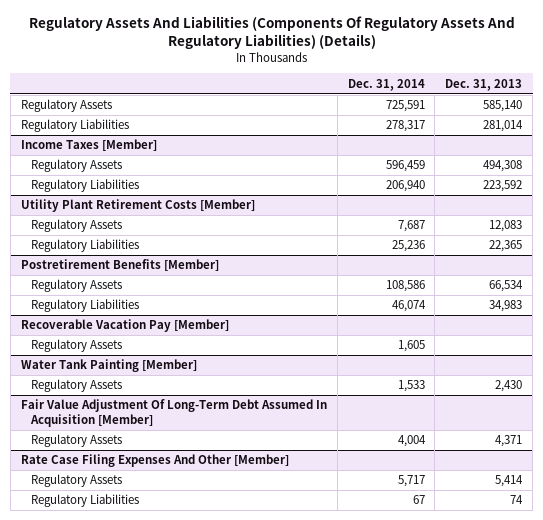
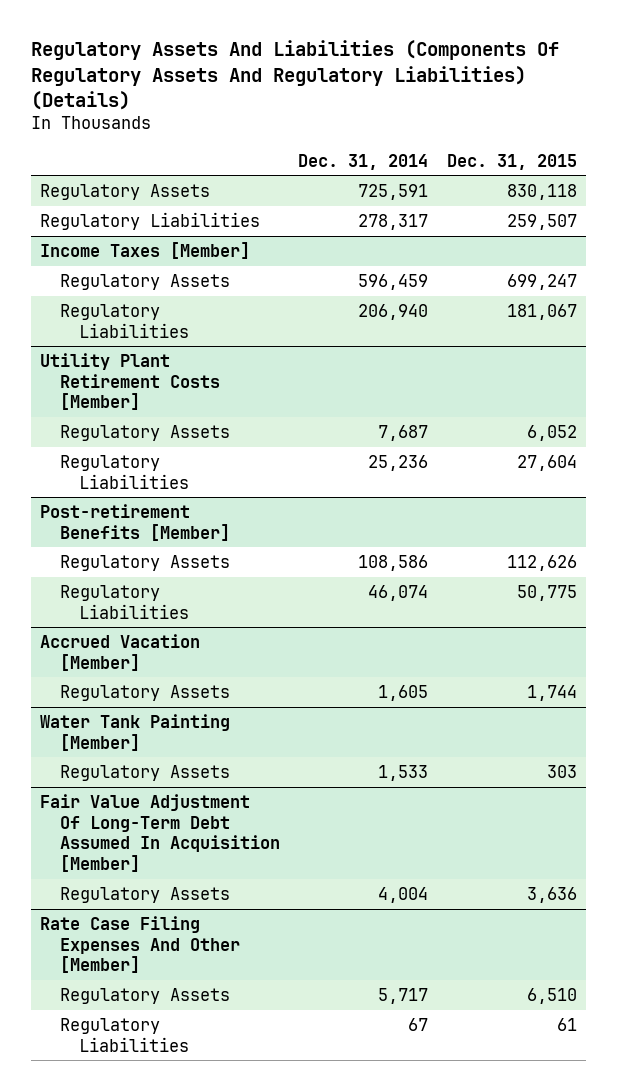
[445,78,523,91] Dec. 31, 2013 -> none
none -> [446,153,577,170] Dec. 31, 2015
[20,259,219,272] Postretirement Benefits [Member] -> [40,503,230,541] Post-retirement Benefits [Member]
[20,319,229,333] Recoverable Vacation Pay [Member] -> [40,633,201,671] Accrued Vacation [Member]

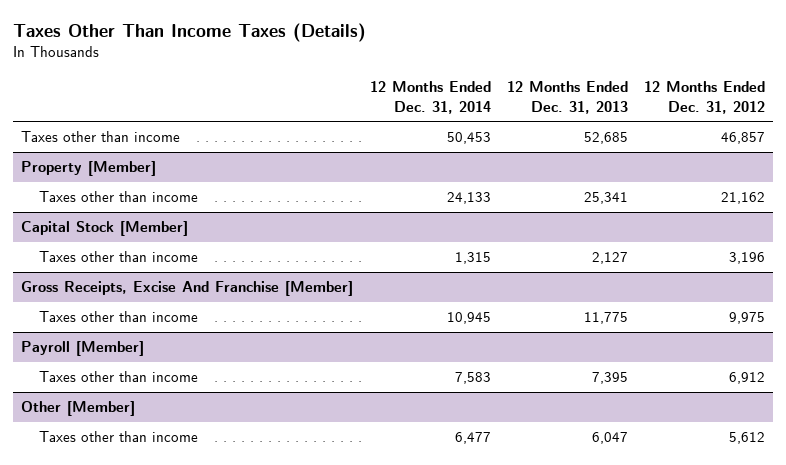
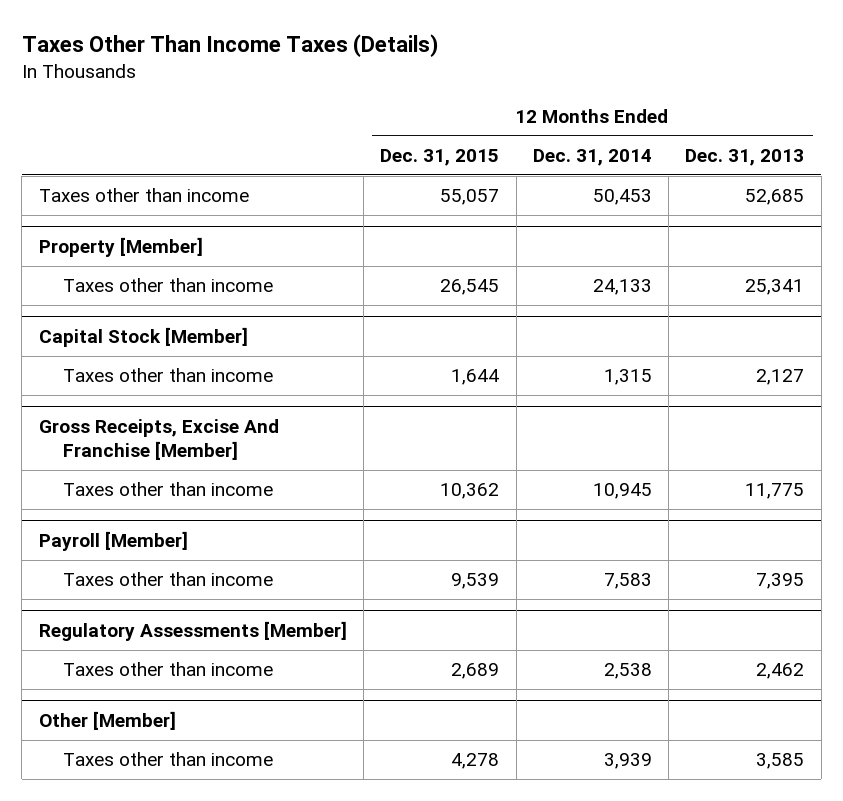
[643,81,765,114] 12 Months Ended Dec. 31, 2012 -> none
none -> [380,149,500,167] Dec. 31, 2015
none -> [38,621,347,642] Regulatory Assessments [Member]
none -> [62,662,273,677] Taxes other than income
[454,432,491,445] 6,477 -> [603,753,652,770] 3,939
[591,432,628,445] 6,047 -> [756,753,805,770] 3,585

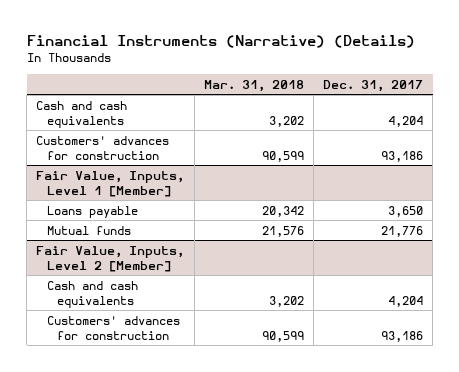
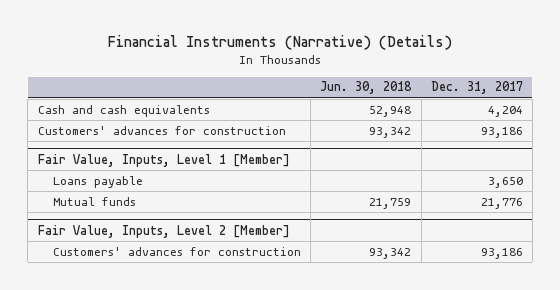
[203,79,304,92] Mar. 31, 2018 -> none
none -> [320,81,413,95] Jun. 30, 2018
[46,280,138,308] Cash and cash equivalents -> none

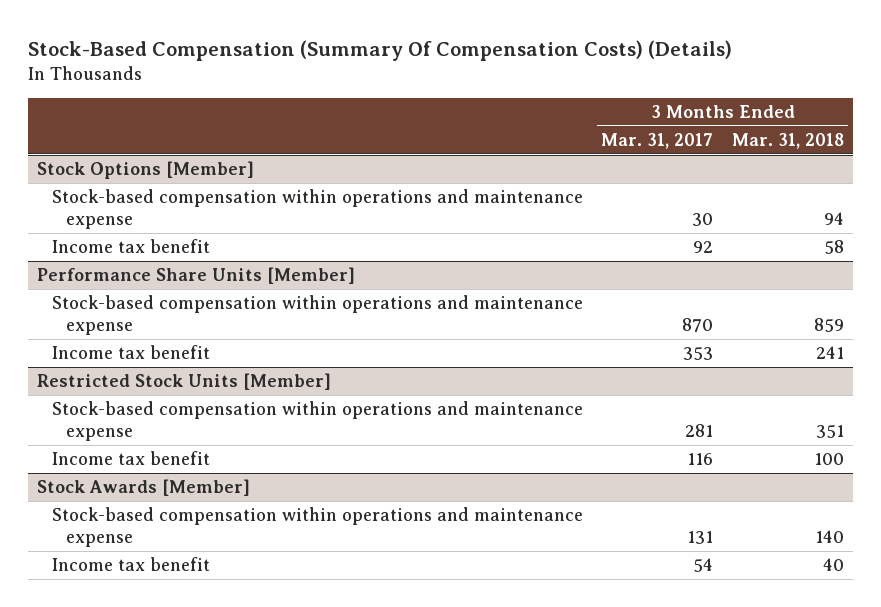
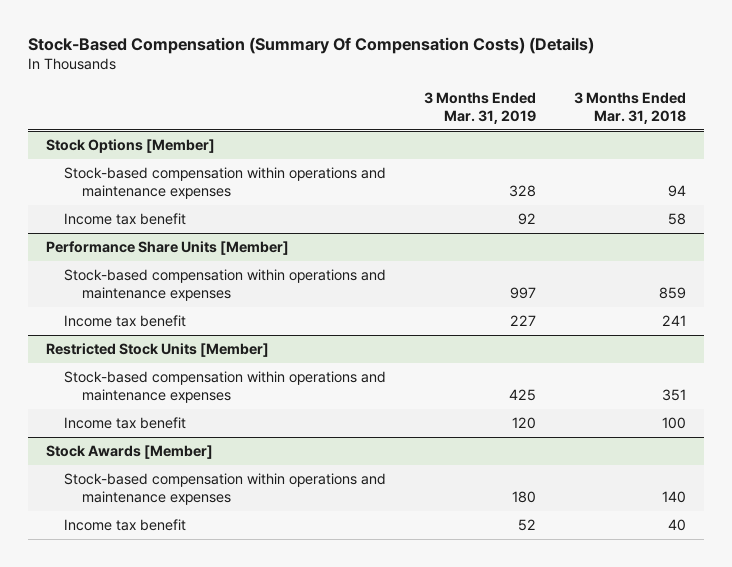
[601,132,714,149] Mar. 31, 2017 -> none
none -> [423,91,536,124] 3 Months Ended Mar. 31, 2019
[51,189,583,229] Stock-based compensation within operations and maintenance expense -> [64,166,387,200] Stock-based compensation within operations and maintenance expenses
[51,295,583,335] Stock-based compensation within operations and maintenance expense -> [64,268,387,302] Stock-based compensation within operations and maintenance expenses
[51,401,583,441] Stock-based compensation within operations and maintenance expense -> [64,370,387,404] Stock-based compensation within operations and maintenance expenses
[51,507,583,547] Stock-based compensation within operations and maintenance expense -> [64,472,387,506] Stock-based compensation within operations and maintenance expenses

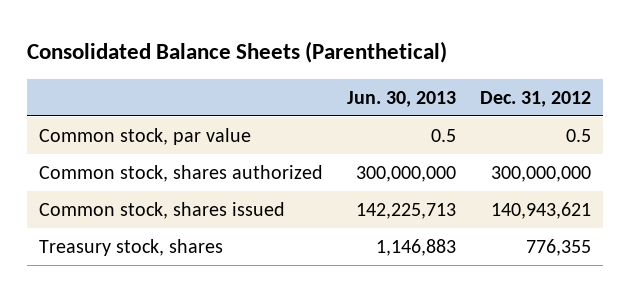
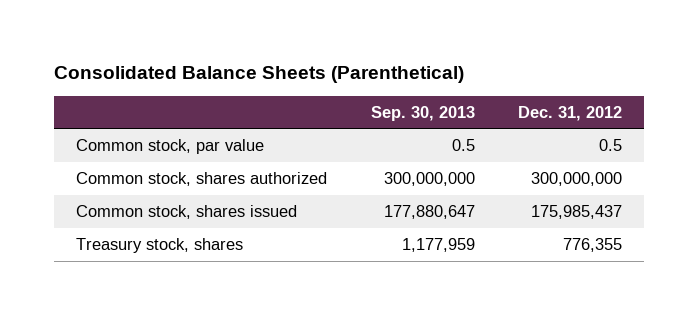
[347,90,457,107] Jun. 30, 2013 -> none
none -> [370,105,475,121] Sep. 30, 2013
[491,202,592,220] 140,943,621 -> [531,205,623,220] 175,985,437

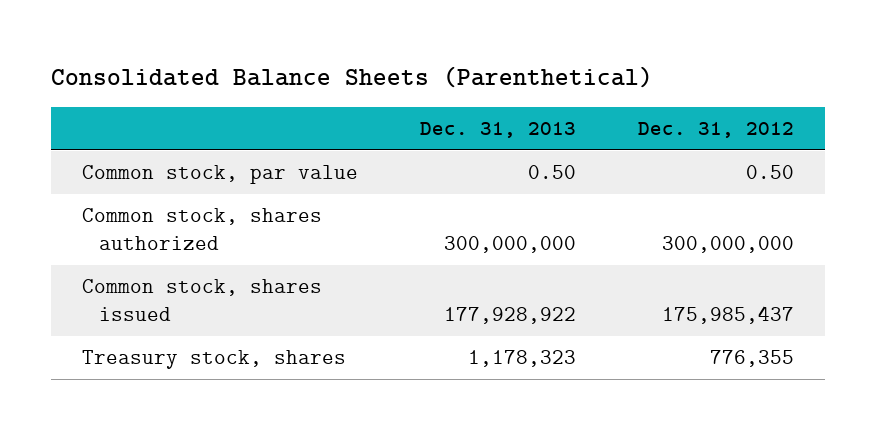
[370,105,475,121] Sep. 30, 2013 -> none
none -> [419,121,576,138] Dec. 31, 2013
[599,139,623,152] 0.5 -> [746,165,795,180] 0.50

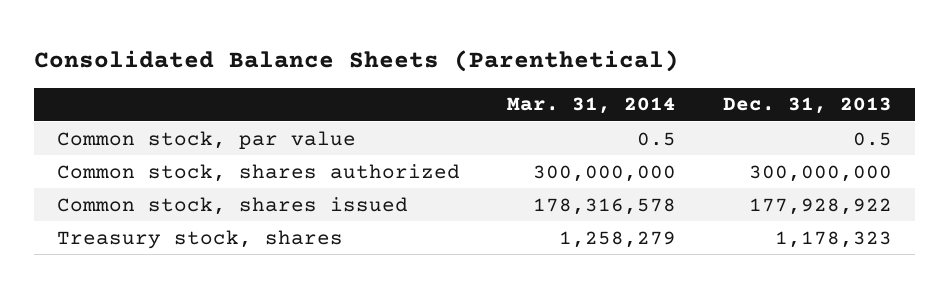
[638,121,795,138] Dec. 31, 2012 -> none
none -> [507,97,677,115] Mar. 31, 2014
[527,165,576,180] 0.50 -> [852,131,892,146] 0.5

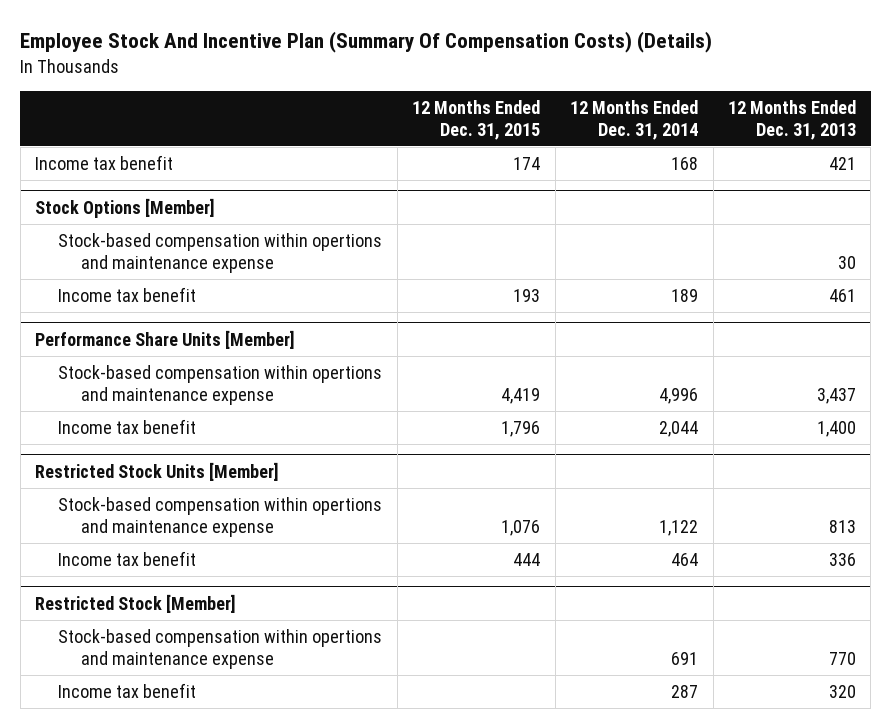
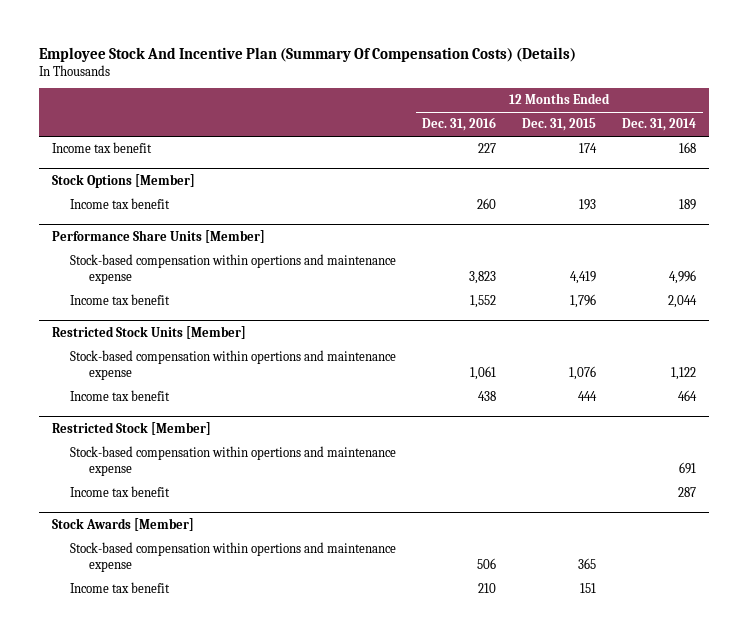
[728,99,857,140] 12 Months Ended Dec. 31, 2013 -> none
none -> [422,117,497,132] Dec. 31, 2016
[58,232,383,273] Stock-based compensation within opertions and maintenance expense -> none
none -> [52,518,195,532] Stock Awards [Member]
none -> [70,542,397,573] Stock-based compensation within opertions and maintenance expense
none -> [70,582,171,594] Income tax benefit

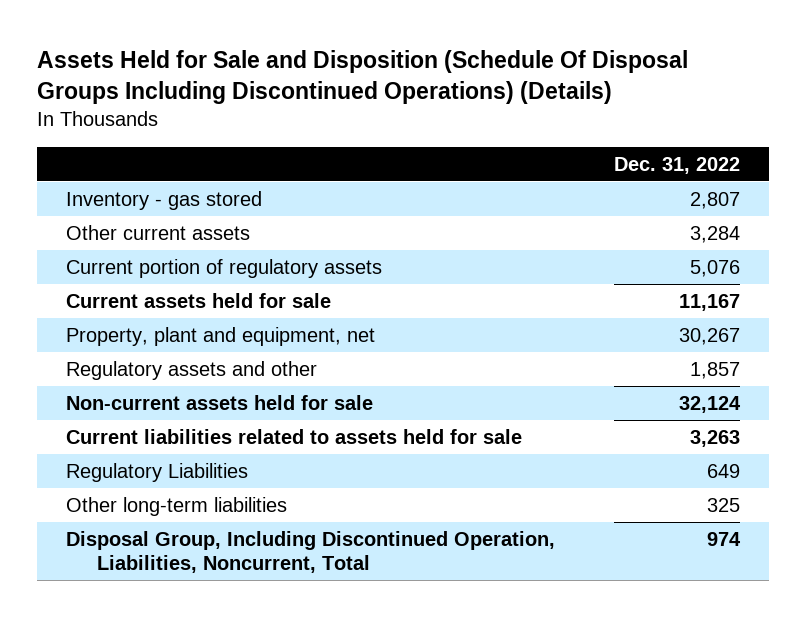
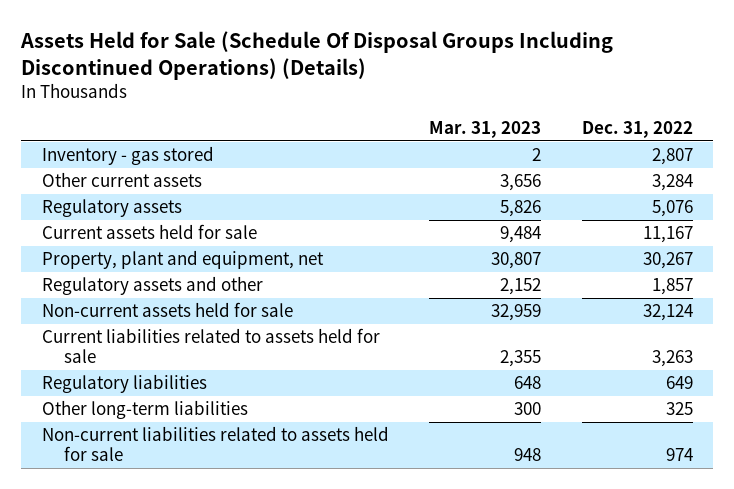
[36,50,688,105] Assets Held for Sale and Disposition (Schedule Of Disposal Groups Including Discontinued Operations) (Details) -> [20,30,614,80] Assets Held for Sale (Schedule Of Disposal Groups Including Discontinued Operations) (Details)
none -> [429,121,542,139] Mar. 31, 2023
[66,259,383,279] Current portion of regulatory assets -> [41,199,182,218] Regulatory assets
[66,463,249,483] Regulatory Liabilities -> [41,374,207,394] Regulatory liabilities
[66,531,556,574] Disposal Group, Including Discontinued Operation, Liabilities, Noncurrent, Total -> [41,426,389,462] Non-current liabilities related to assets held for sale

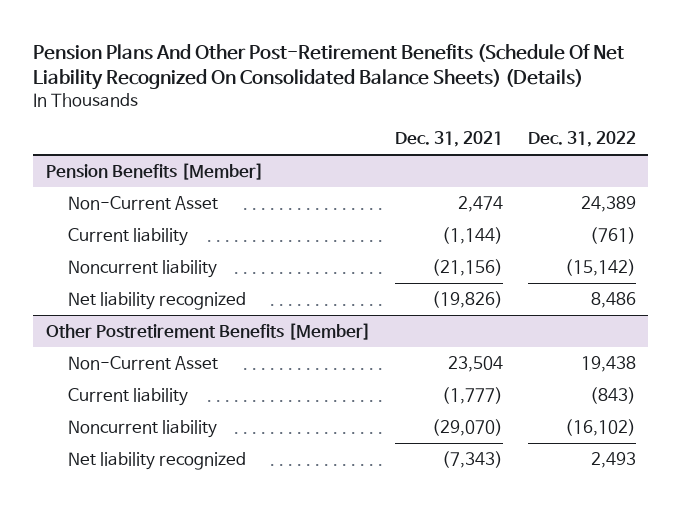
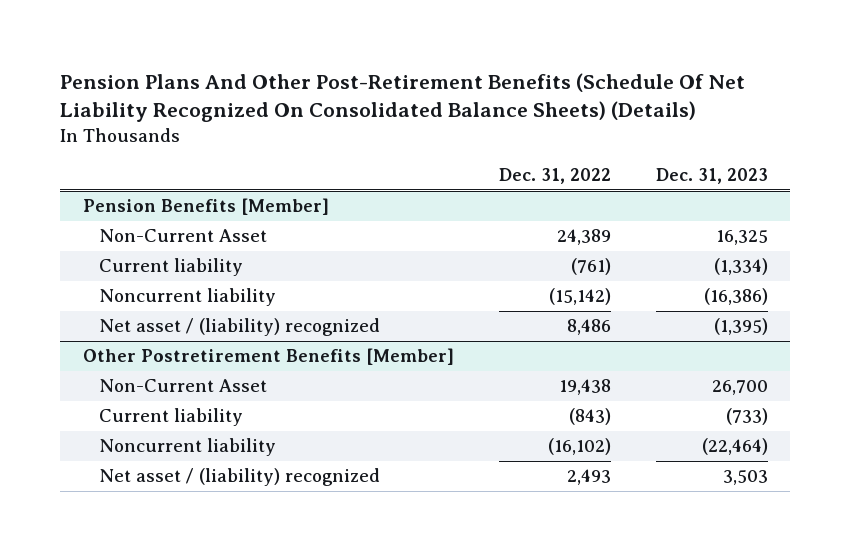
[395,131,504,148] Dec. 31, 2021 -> none
none -> [655,168,768,185] Dec. 31, 2023
[68,291,247,310] Net liability recognized -> [99,318,381,337] Net asset / (liability) recognized
[68,451,247,470] Net liability recognized -> [99,468,381,487] Net asset / (liability) recognized

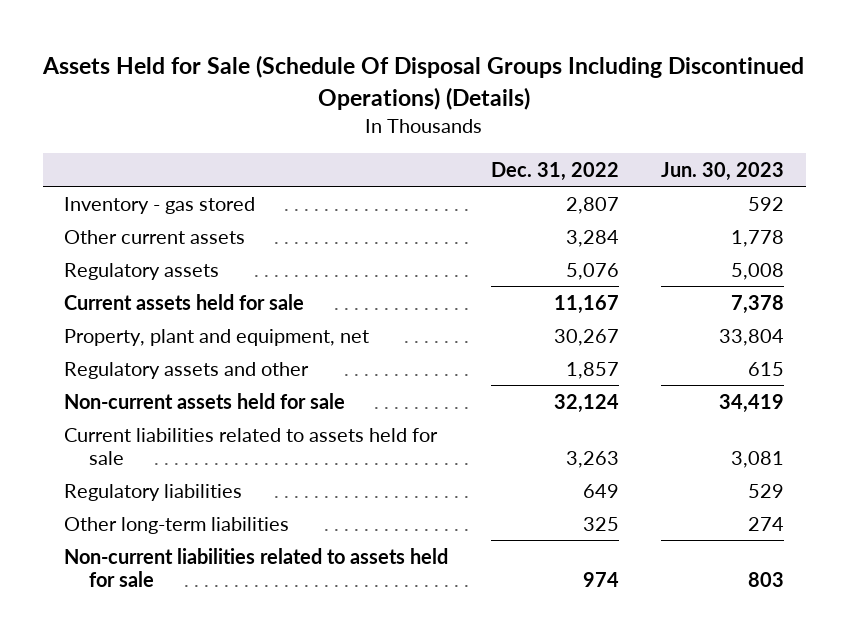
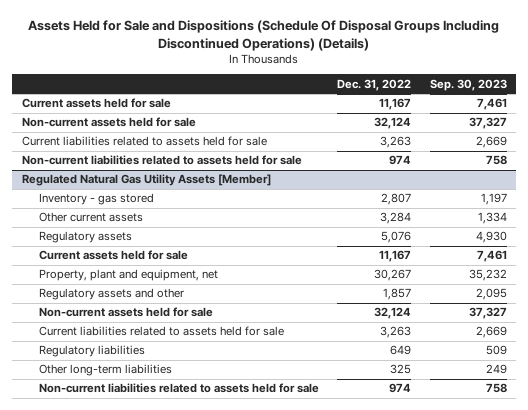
[42,55,805,110] Assets Held for Sale (Schedule Of Disposal Groups Including Discontinued Operations) (Details) -> [28,19,500,51] Assets Held for Sale and Dispositions (Schedule Of Disposal Groups Including Discontinued Operations) (Details)
[661,161,785,181] Jun. 30, 2023 -> none
none -> [429,78,507,91] Sep. 30, 2023
none -> [21,98,171,109] Current assets held for sale
none -> [21,117,196,128] Non-current assets held for sale
none -> [21,136,267,147] Current liabilities related to assets held for sale
none -> [21,155,302,166] Non-current liabilities related to assets held for sale
none -> [21,174,271,187] Regulated Natural Gas Utility Assets [Member]

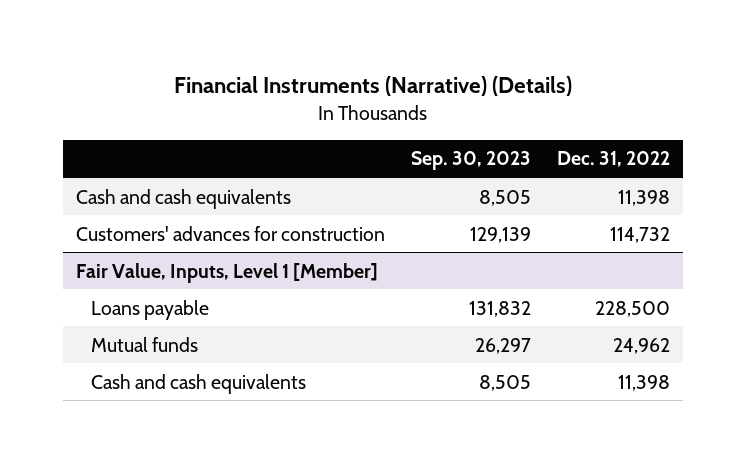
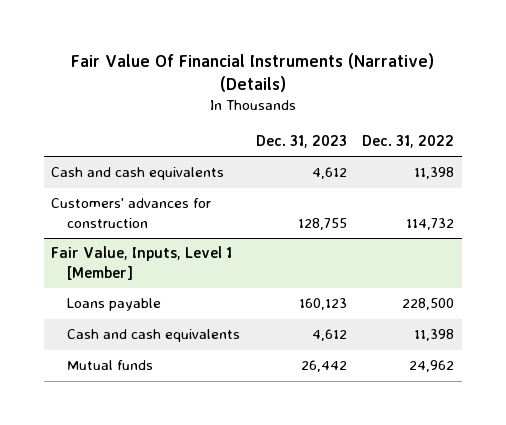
[173,76,572,97] Financial Instruments (Narrative) (Details) -> [70,52,434,93] Fair Value Of Financial Instruments (Narrative) (Details)
[410,151,531,171] Sep. 30, 2023 -> none
none -> [255,134,347,148] Dec. 31, 2023
[91,336,199,352] Mutual funds -> [67,360,154,371] Mutual funds

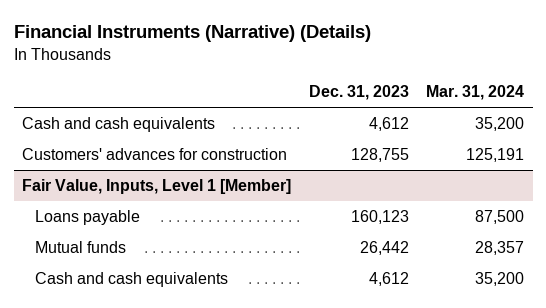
[70,52,434,93] Fair Value Of Financial Instruments (Narrative) (Details) -> [13,25,371,43] Financial Instruments (Narrative) (Details)
[362,134,455,148] Dec. 31, 2022 -> none
none -> [426,85,525,101] Mar. 31, 2024
[67,329,241,343] Cash and cash equivalents -> [34,272,228,288] Cash and cash equivalents

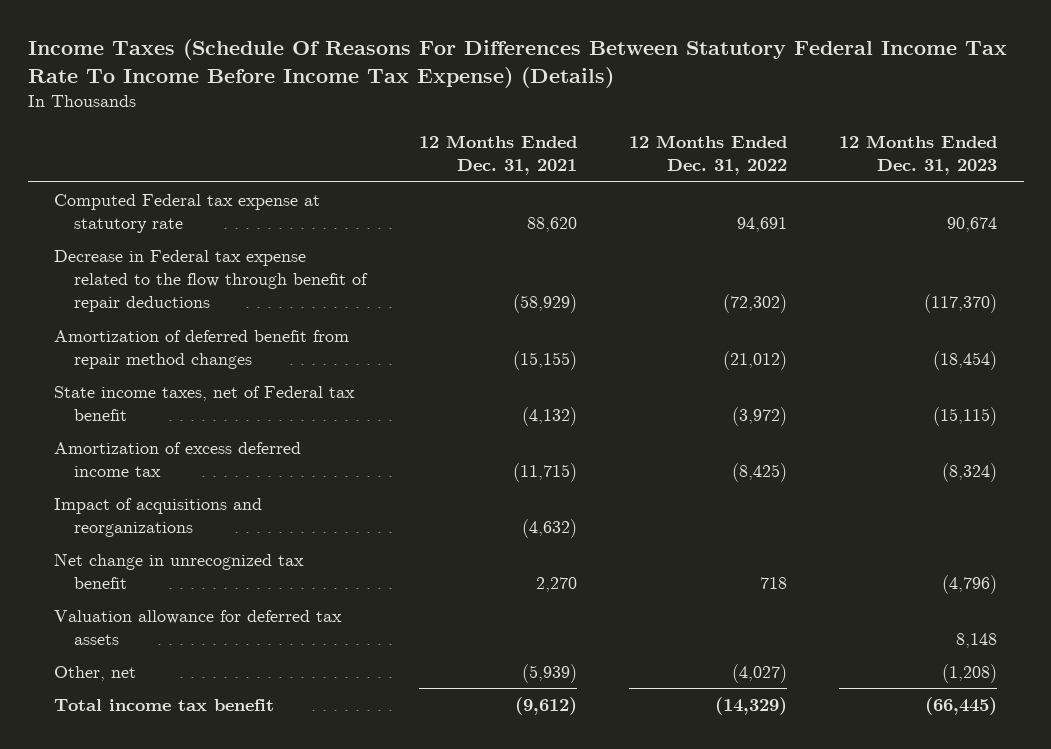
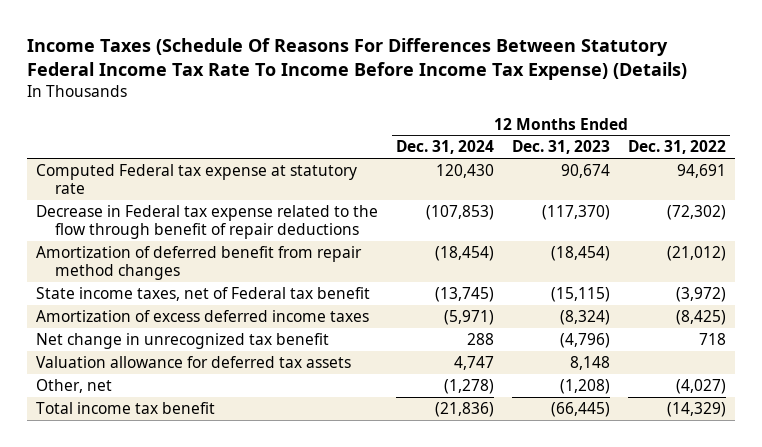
[418,135,577,176] 12 Months Ended Dec. 31, 2021 -> none
none -> [396,140,495,155] Dec. 31, 2024
[53,497,262,537] Impact of acquisitions and reorganizations -> none
[53,441,301,477] Amortization of excess deferred income tax -> [36,309,370,322] Amortization of excess deferred income taxes

